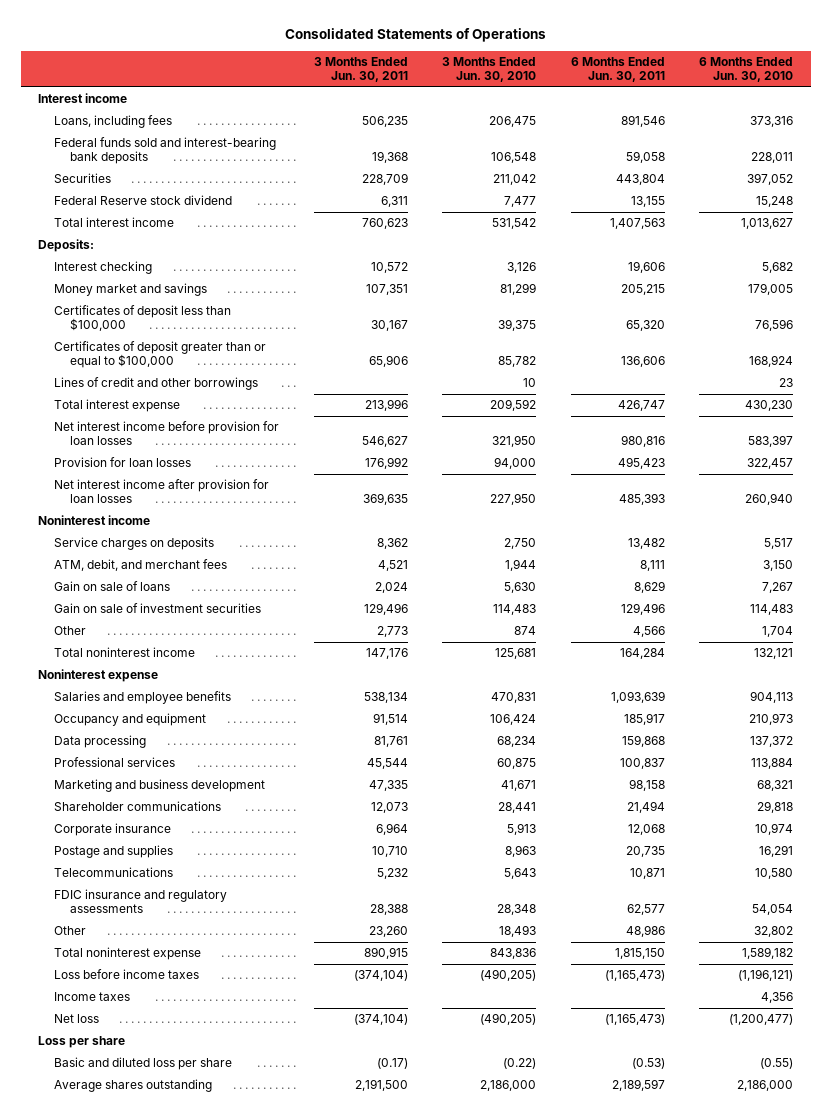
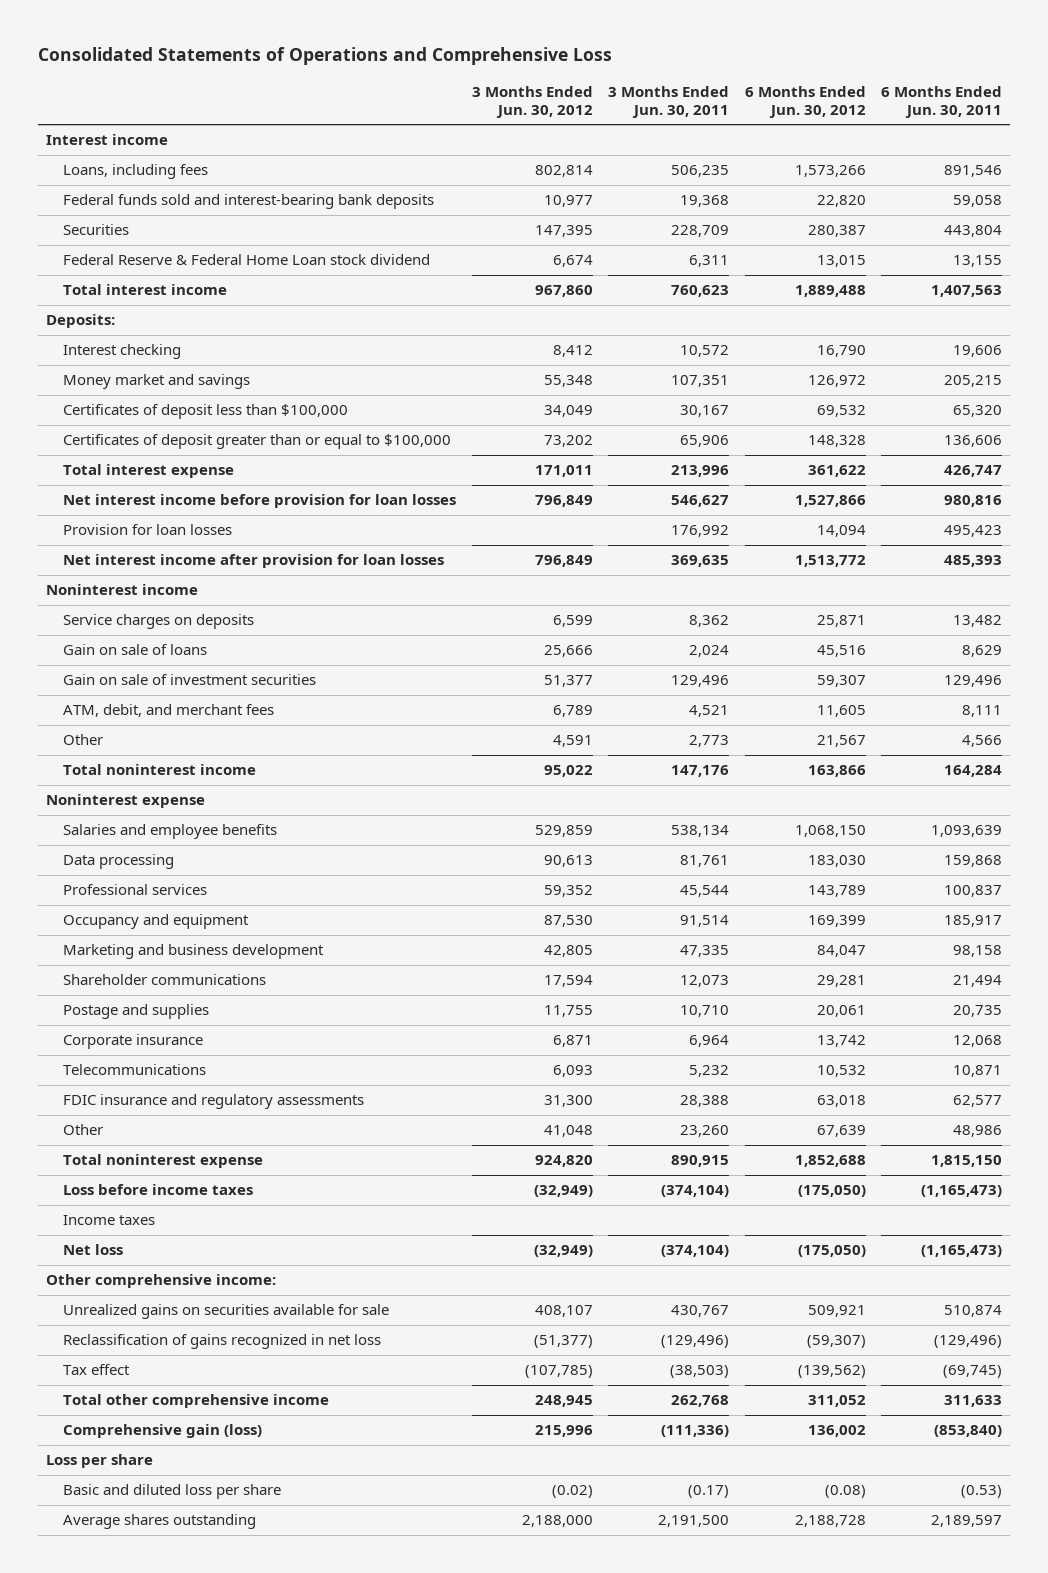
[284,28,546,43] Consolidated Statements of Operations -> [37,47,612,66] Consolidated Statements of Operations and Comprehensive Loss
[442,57,537,83] 3 Months Ended Jun. 30, 2010 -> none
[699,57,794,83] 6 Months Ended Jun. 30, 2010 -> none
none -> [471,86,593,118] 3 Months Ended Jun. 30, 2012
none -> [744,86,866,118] 6 Months Ended Jun. 30, 2012
[53,195,232,206] Federal Reserve stock dividend -> [63,254,431,266] Federal Reserve & Federal Home Loan stock dividend
[53,377,258,391] Lines of credit and other borrowings -> none
[53,559,227,572] ATM, debit, and merchant fees -> [63,704,275,718] ATM, debit, and merchant fees
[53,713,206,727] Occupancy and equipment -> [63,914,250,930] Occupancy and equipment
[53,823,171,837] Corporate insurance -> [63,1034,204,1050] Corporate insurance
none -> [45,1274,276,1289] Other comprehensive income:
none -> [63,1304,390,1320] Unrealized gains on securities available for sale
none -> [63,1334,382,1350] Reclassification of gains recognized in net loss
none -> [63,1364,131,1376] Tax effect
none -> [63,1394,330,1409] Total other comprehensive income
none -> [63,1424,263,1439] Comprehensive gain (loss)

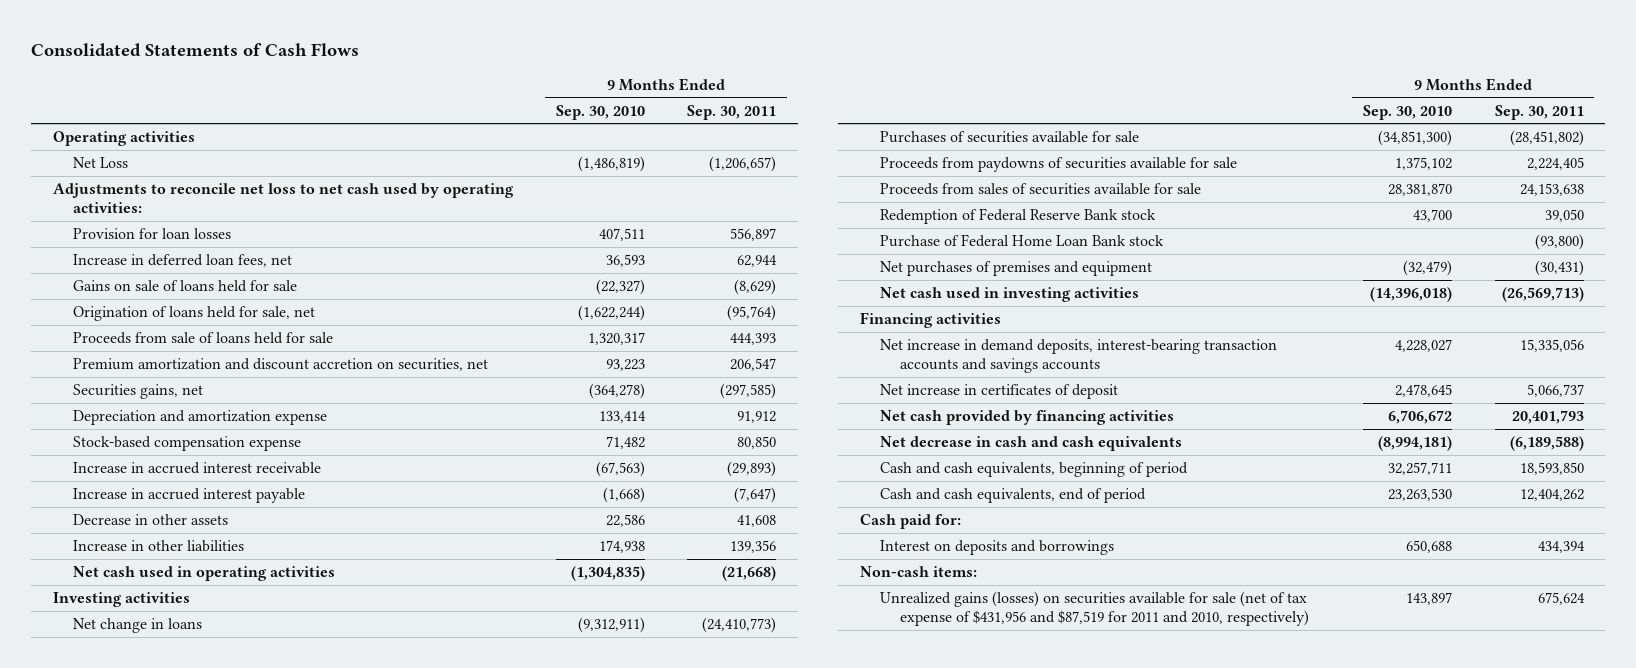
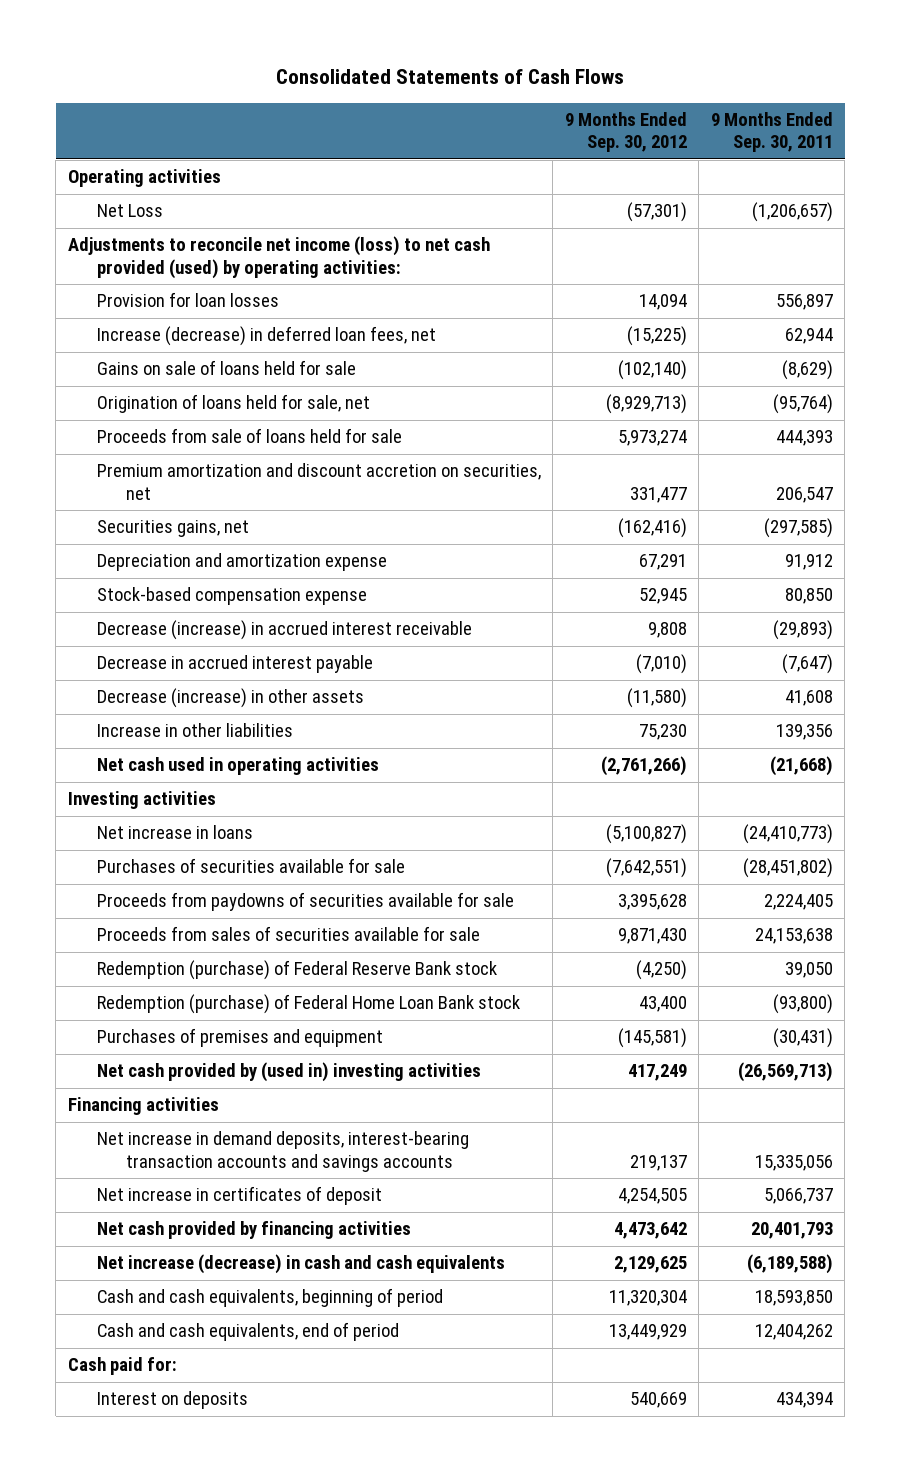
[555,104,645,120] Sep. 30, 2010 -> none
none -> [564,112,687,153] 9 Months Ended Sep. 30, 2012
[52,183,514,214] Adjustments to reconcile net loss to net cash used by operating activities: -> [67,236,490,279] Adjustments to reconcile net income (loss) to net cash provided (used) by operating activities:
[72,254,292,268] Increase in deferred loan fees, net -> [96,326,436,347] Increase (decrease) in deferred loan fees, net
[72,462,321,475] Increase in accrued interest receivable -> [96,620,472,641] Decrease (increase) in accrued interest receivable
[72,488,305,504] Increase in accrued interest payable -> [96,655,373,674] Decrease in accrued interest payable
[72,514,228,526] Decrease in other assets -> [96,688,364,709] Decrease (increase) in other assets
[72,618,202,634] Net change in loans -> [96,825,253,840] Net increase in loans
[879,208,1156,225] Redemption of Federal Reserve Bank stock -> [96,960,497,981] Redemption (purchase) of Federal Reserve Bank stock
[879,234,1164,248] Purchase of Federal Home Loan Bank stock -> [96,994,520,1015] Redemption (purchase) of Federal Home Loan Bank stock
[879,261,1152,277] Net purchases of premises and equipment -> [96,1028,383,1048] Purchases of premises and equipment
[879,287,1139,303] Net cash used in investing activities -> [96,1062,481,1083] Net cash provided by (used in) investing activities
[879,436,1182,452] Net decrease in cash and cash equivalents -> [96,1254,505,1275] Net increase (decrease) in cash and cash equivalents
[859,566,977,578] Non-cash items: -> none
[879,591,1310,627] Unrealized gains (losses) on securities available for sale (net of tax expense of $431,956 and $87,519 for 2011 and 2010, respectively) -> none
[879,540,1114,556] Interest on deposits and borrowings -> [96,1391,248,1410] Interest on deposits

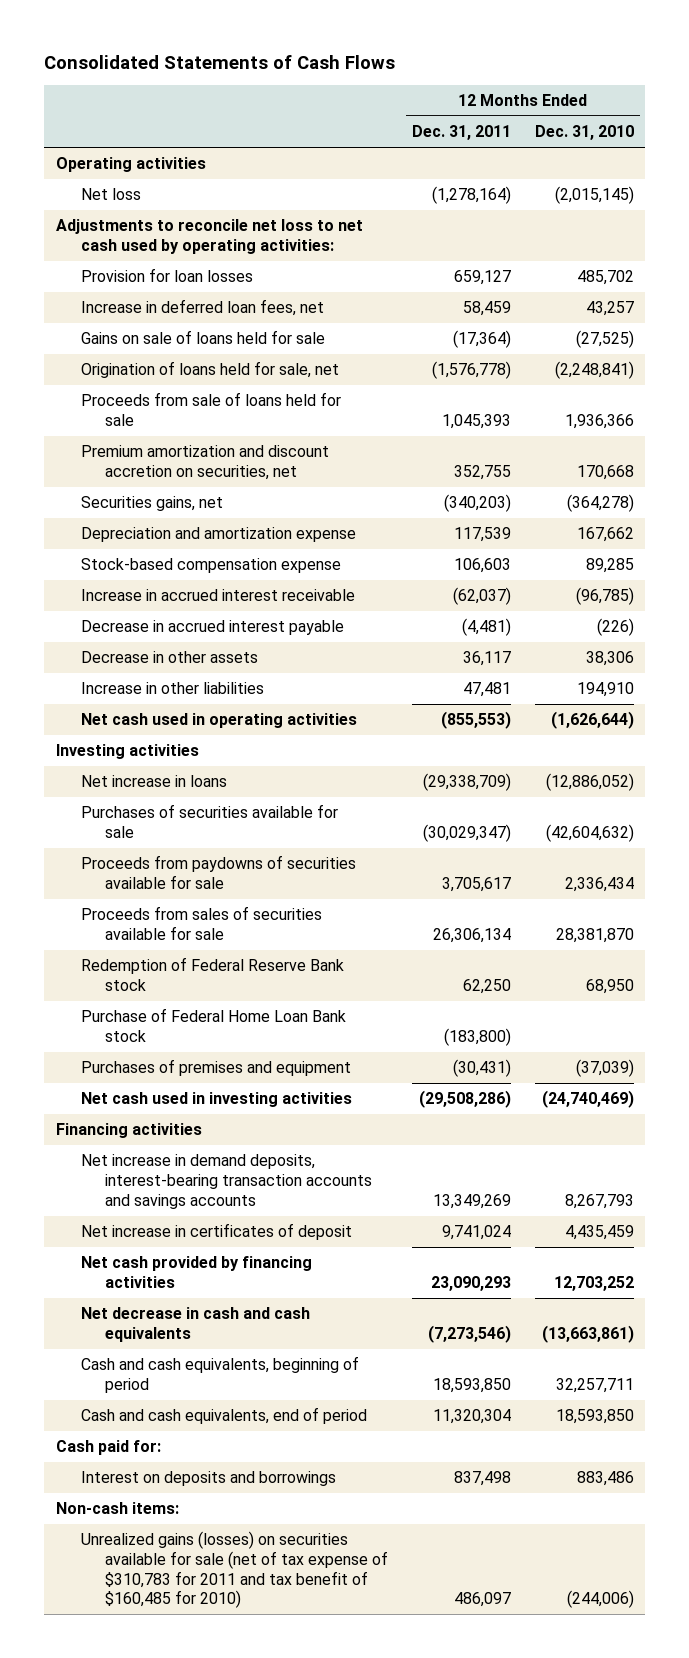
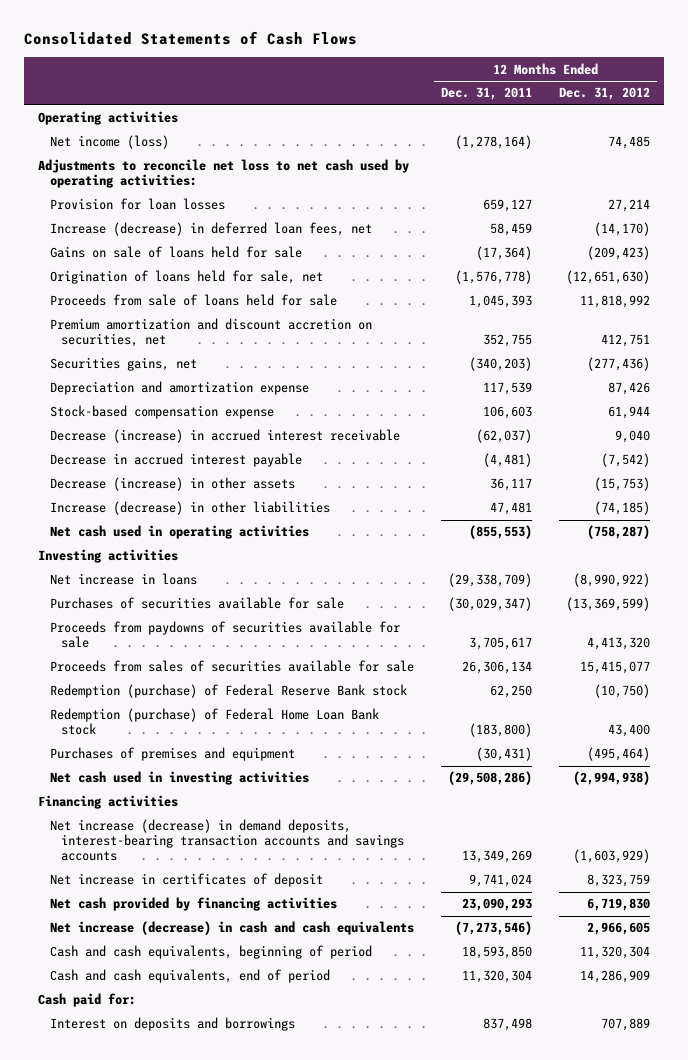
[534,125,634,141] Dec. 31, 2010 -> none
none -> [559,87,651,101] Dec. 31, 2012
[80,188,141,201] Net loss -> [49,135,169,150] Net income (loss)
[80,299,324,317] Increase in deferred loan fees, net -> [49,222,372,237] Increase (decrease) in deferred loan fees, net
[80,589,355,602] Increase in accrued interest receivable -> [49,429,400,444] Decrease (increase) in accrued interest receivable
[80,651,258,664] Decrease in other assets -> [49,477,295,492] Decrease (increase) in other assets
[80,682,264,695] Increase in other liabilities -> [49,501,330,516] Increase (decrease) in other liabilities
[80,957,344,991] Redemption of Federal Reserve Bank stock -> [49,684,407,699] Redemption (purchase) of Federal Reserve Bank stock
[80,1008,346,1042] Purchase of Federal Home Loan Bank stock -> [49,708,379,736] Redemption (purchase) of Federal Home Loan Bank stock
[80,1154,373,1209] Net increase in demand deposits, interest-bearing transaction accounts and savings accounts -> [49,819,405,862] Net increase (decrease) in demand deposits, interest-bearing transaction accounts and savings accounts
[80,1307,310,1342] Net decrease in cash and cash equivalents -> [49,921,414,936] Net increase (decrease) in cash and cash equivalents
[55,1502,179,1515] Non-cash items: -> none
[80,1531,389,1609] Unrealized gains (losses) on securities available for sale (net of tax expense of $310,783 for 2011 and tax benefit of $160,485 for 2010) -> none

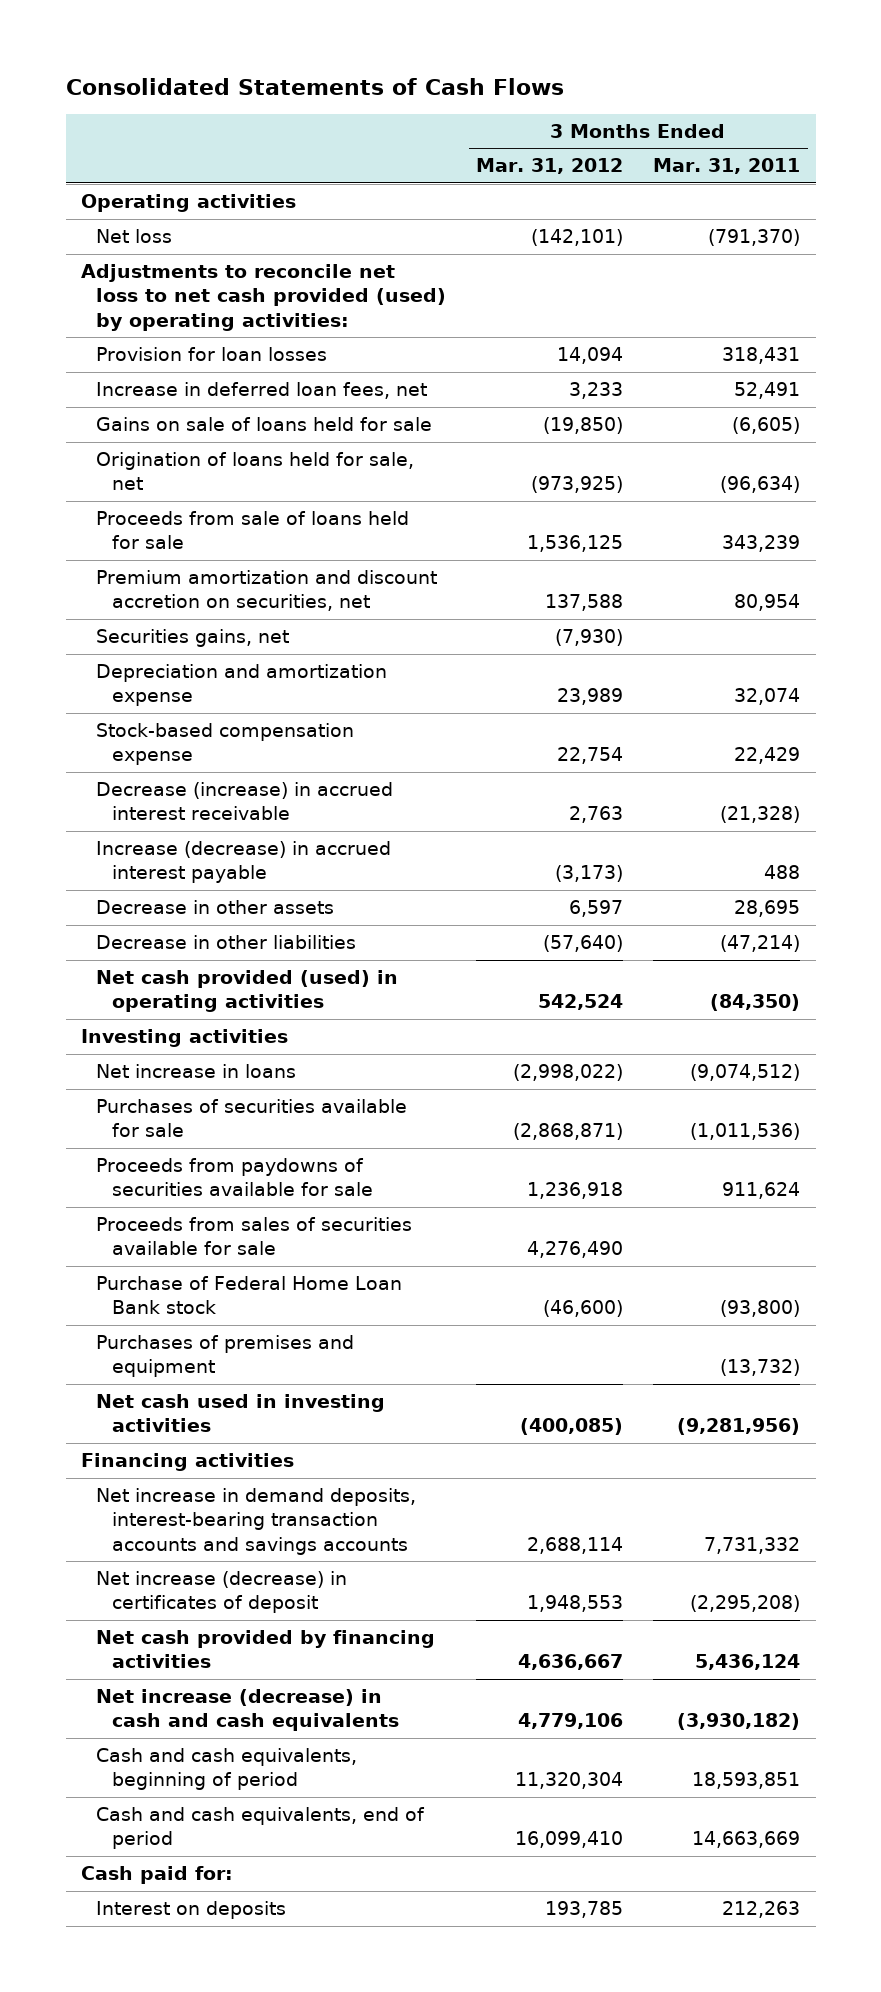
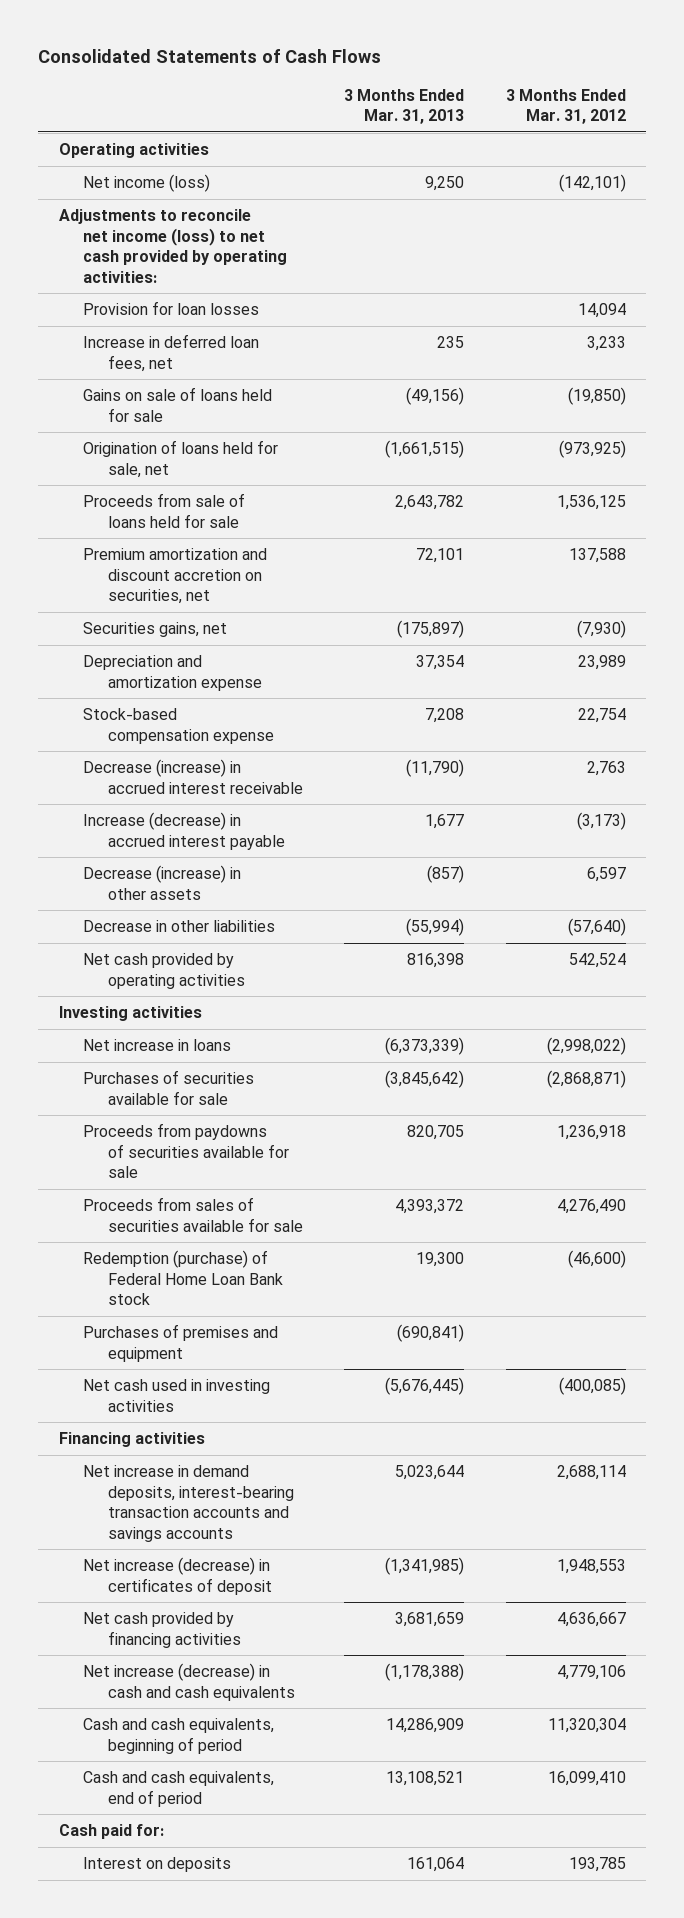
[653,158,801,175] Mar. 31, 2011 -> none
none -> [344,88,465,125] 3 Months Ended Mar. 31, 2013
[96,229,173,244] Net loss -> [83,174,211,193] Net income (loss)
[80,264,447,331] Adjustments to reconcile net loss to net cash provided (used) by operating activities: -> [58,209,288,283] Adjustments to reconcile net income (loss) to net cash provided by operating activities:
[96,900,335,915] Decrease in other assets -> [83,865,242,900] Decrease (increase) in other assets
[96,970,399,1013] Net cash provided (used) in operating activities -> [83,953,246,989] Net cash provided by operating activities
[96,1276,403,1315] Purchase of Federal Home Loan Bank stock -> [83,1250,284,1306] Redemption (purchase) of Federal Home Loan Bank stock

